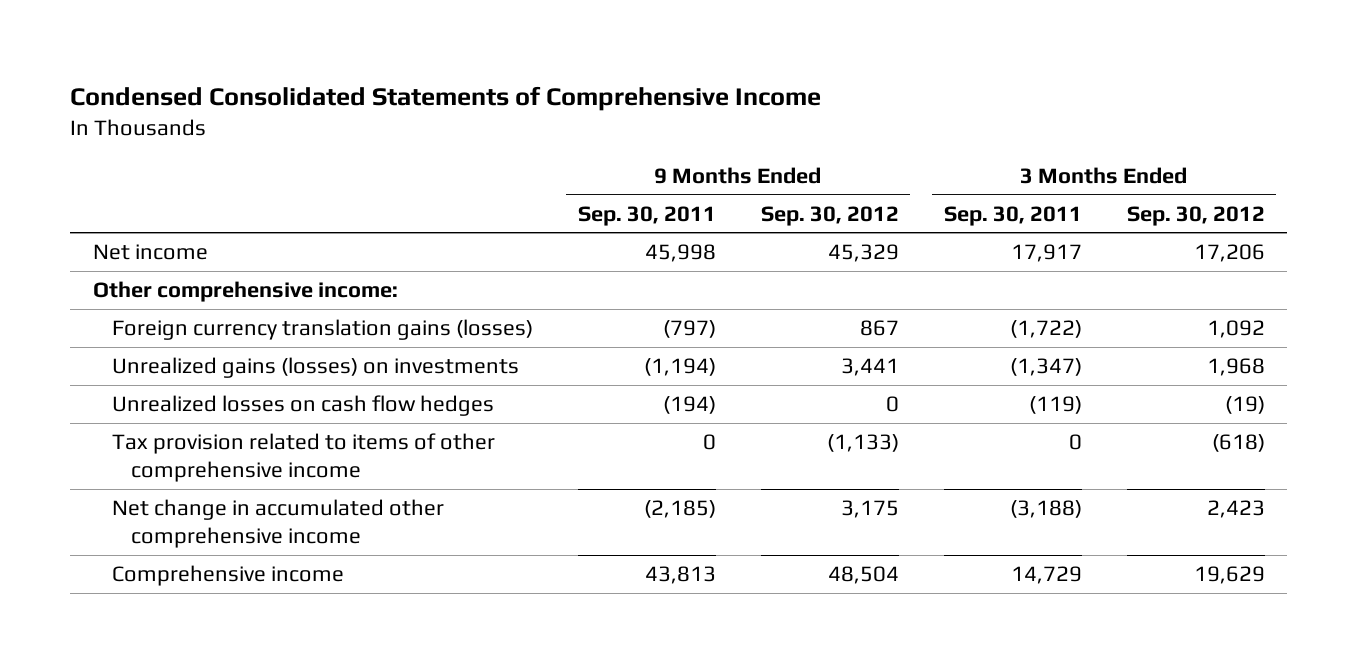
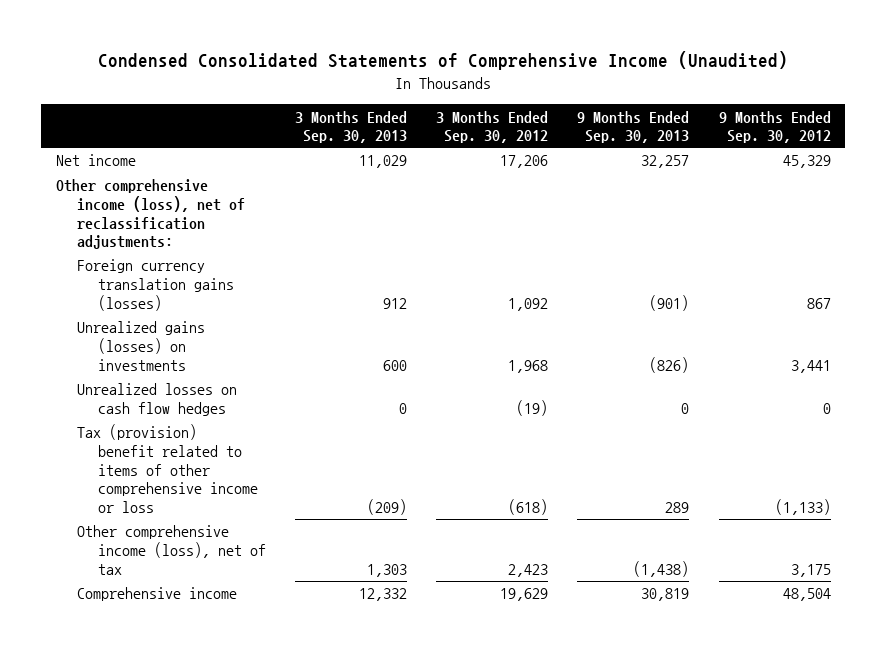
[70,85,822,111] Condensed Consolidated Statements of Comprehensive Income -> [98,51,789,71] Condensed Consolidated Statements of Comprehensive Income (Unaudited)
[577,205,716,226] Sep. 30, 2011 -> none
[943,205,1082,226] Sep. 30, 2011 -> none
none -> [294,110,407,144] 3 Months Ended Sep. 30, 2013
none -> [577,110,690,144] 9 Months Ended Sep. 30, 2013
[92,281,398,303] Other comprehensive income: -> none
none -> [56,179,245,250] Other comprehensive income (loss), net of reclassification adjustments:
[111,433,495,483] Tax provision related to items of other comprehensive income -> [76,424,258,514] Tax (provision) benefit related to items of other comprehensive income or loss
[111,499,444,549] Net change in accumulated other comprehensive income -> [76,525,266,575] Other comprehensive income (loss), net of tax

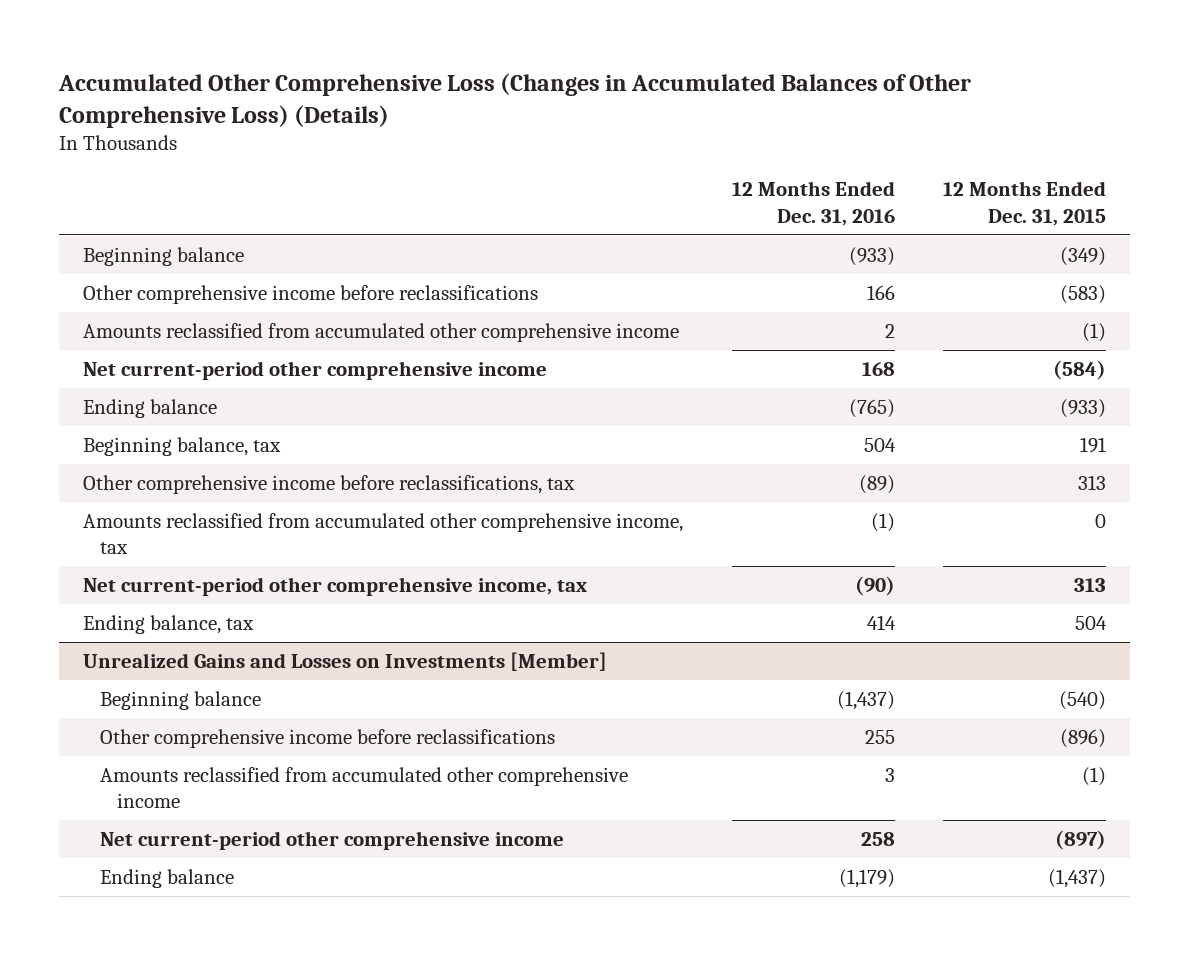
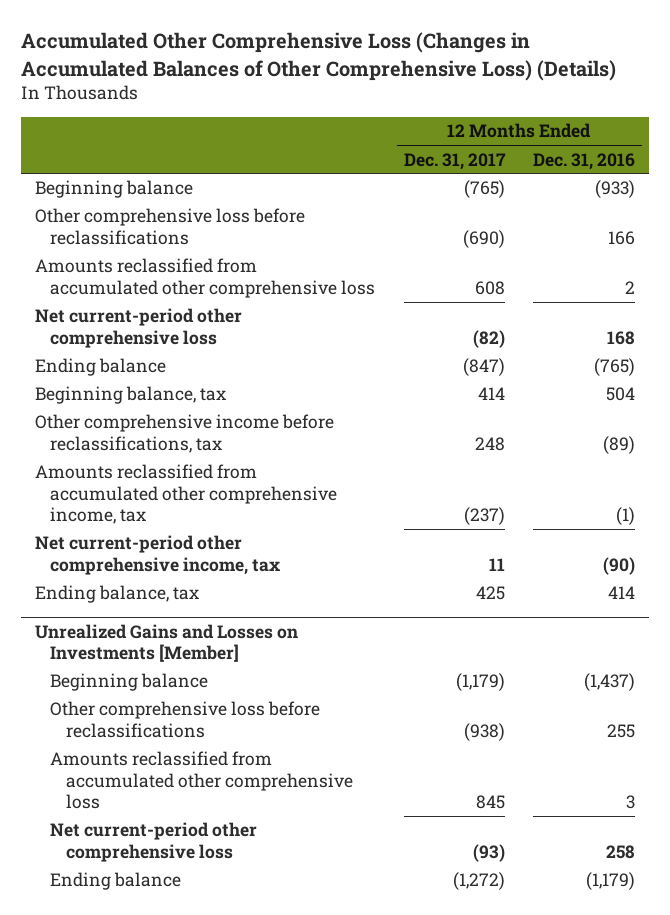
[942,181,1106,226] 12 Months Ended Dec. 31, 2015 -> none
none -> [403,152,506,170] Dec. 31, 2017
[83,284,539,304] Other comprehensive income before reclassifications -> [35,208,306,245] Other comprehensive loss before reclassifications
[83,322,680,342] Amounts reclassified from accumulated other comprehensive income -> [35,258,376,298] Amounts reclassified from accumulated other comprehensive loss
[83,360,548,380] Net current-period other comprehensive income -> [35,308,243,348] Net current-period other comprehensive loss
[100,728,556,748] Other comprehensive income before reclassifications -> [50,701,321,738] Other comprehensive loss before reclassifications
[100,766,629,809] Amounts reclassified from accumulated other comprehensive income -> [50,751,353,810] Amounts reclassified from accumulated other comprehensive loss
[100,830,565,850] Net current-period other comprehensive income -> [50,822,258,862] Net current-period other comprehensive loss

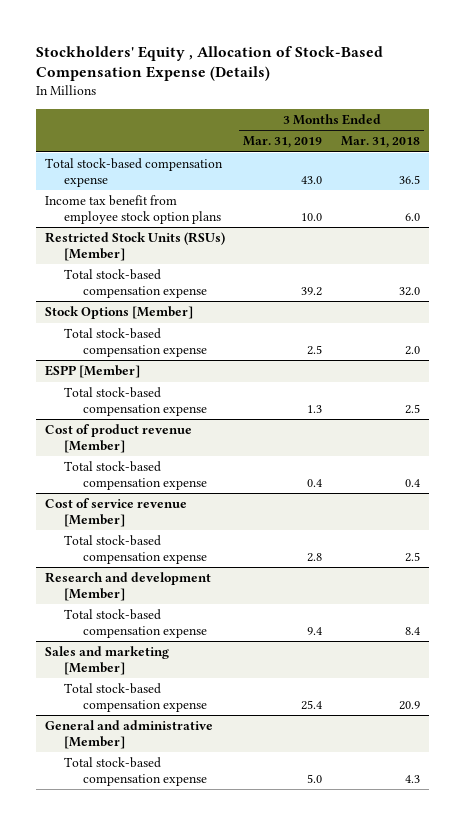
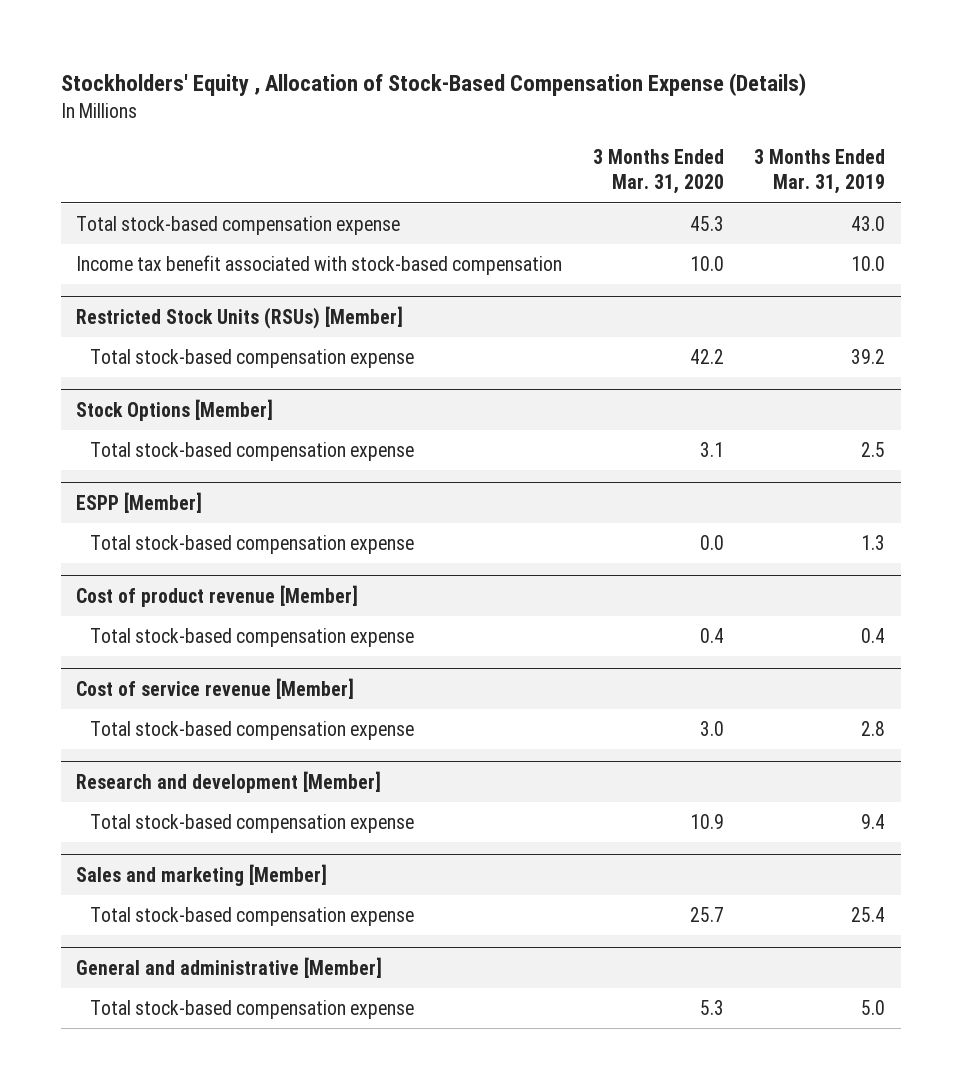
[340,136,420,149] Mar. 31, 2018 -> none
none -> [592,149,724,195] 3 Months Ended Mar. 31, 2020
[45,195,222,224] Income tax benefit from employee stock option plans -> [76,255,563,276] Income tax benefit associated with stock-based compensation

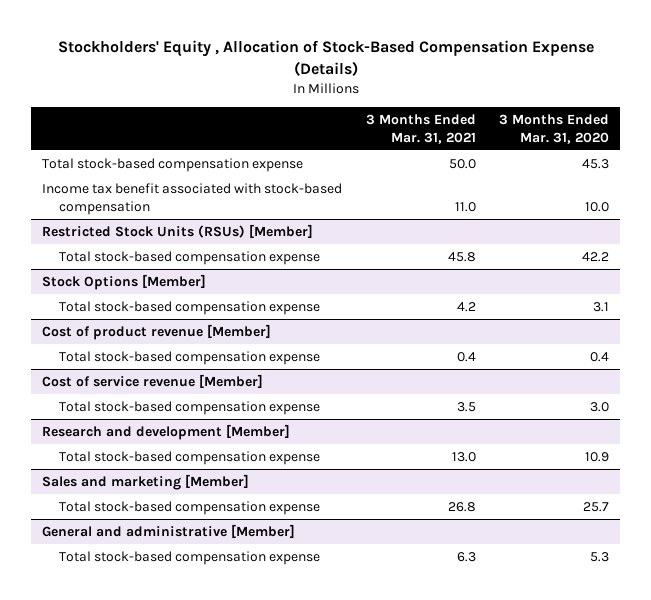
[754,149,886,195] 3 Months Ended Mar. 31, 2019 -> none
none -> [365,114,476,144] 3 Months Ended Mar. 31, 2021
[76,491,203,513] ESPP [Member] -> none
[90,535,415,555] Total stock-based compensation expense -> none

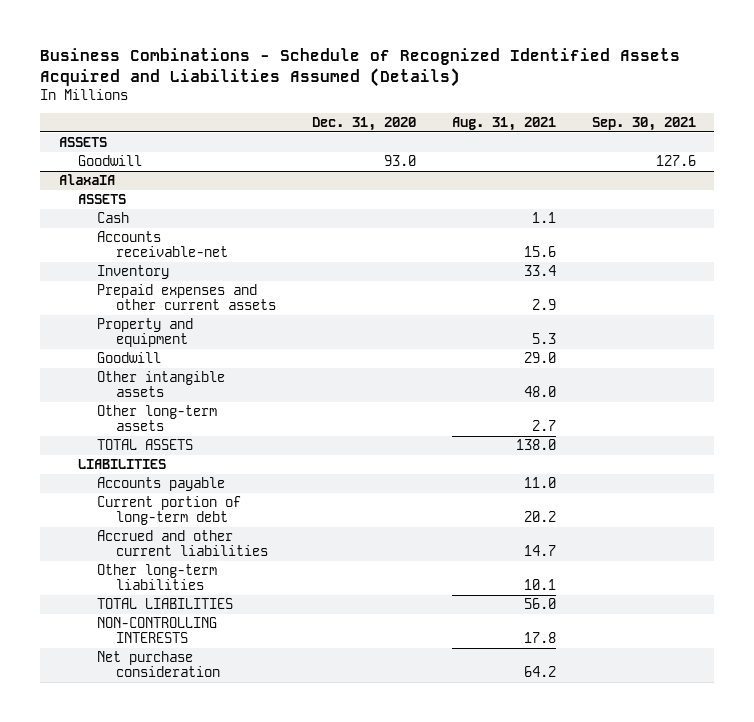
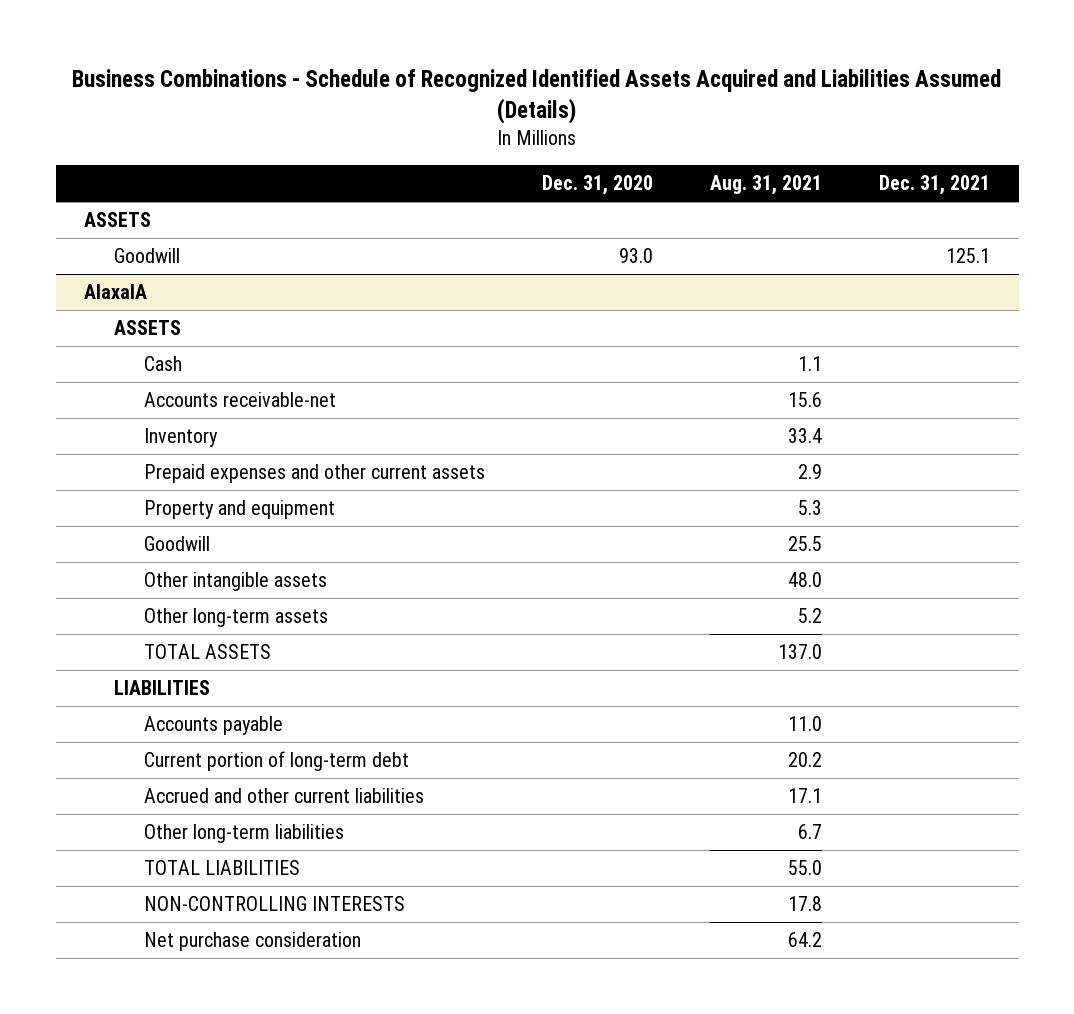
[591,117,696,132] Sep. 30, 2021 -> none
none -> [879,175,991,196] Dec. 31, 2021
[523,352,556,364] 29.0 -> [788,536,823,552] 25.5
[531,420,556,432] 2.7 -> [798,608,823,624] 5.2
[515,439,556,451] 138.0 -> [778,644,823,660] 137.0
[523,545,556,557] 14.7 -> [788,788,823,804] 17.1
[523,579,556,591] 10.1 -> [798,824,823,840] 6.7
[523,598,556,610] 56.0 -> [788,860,823,876] 55.0

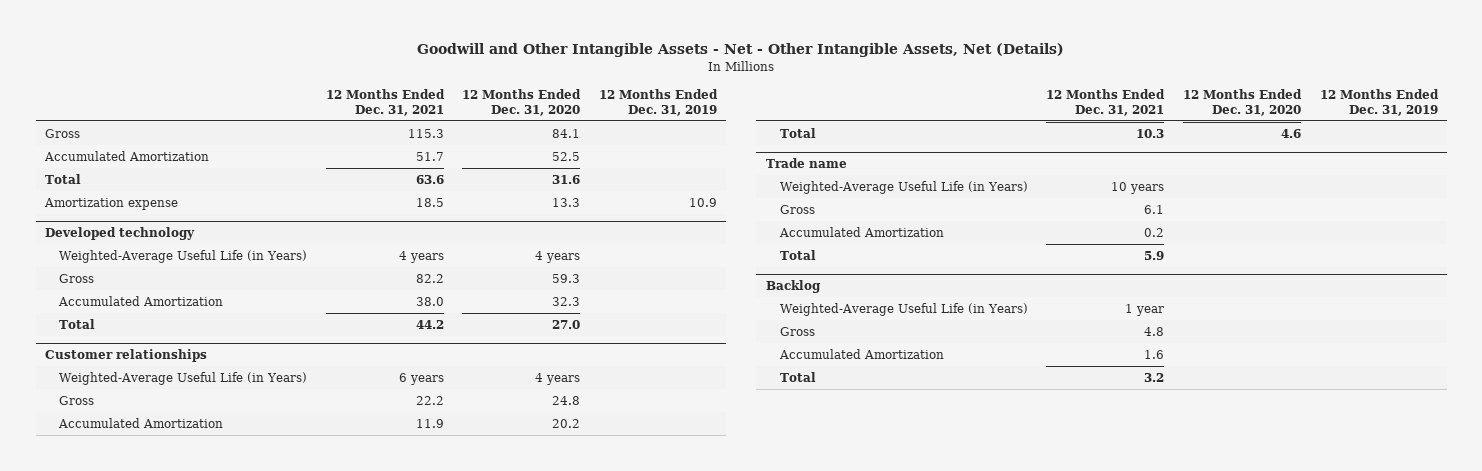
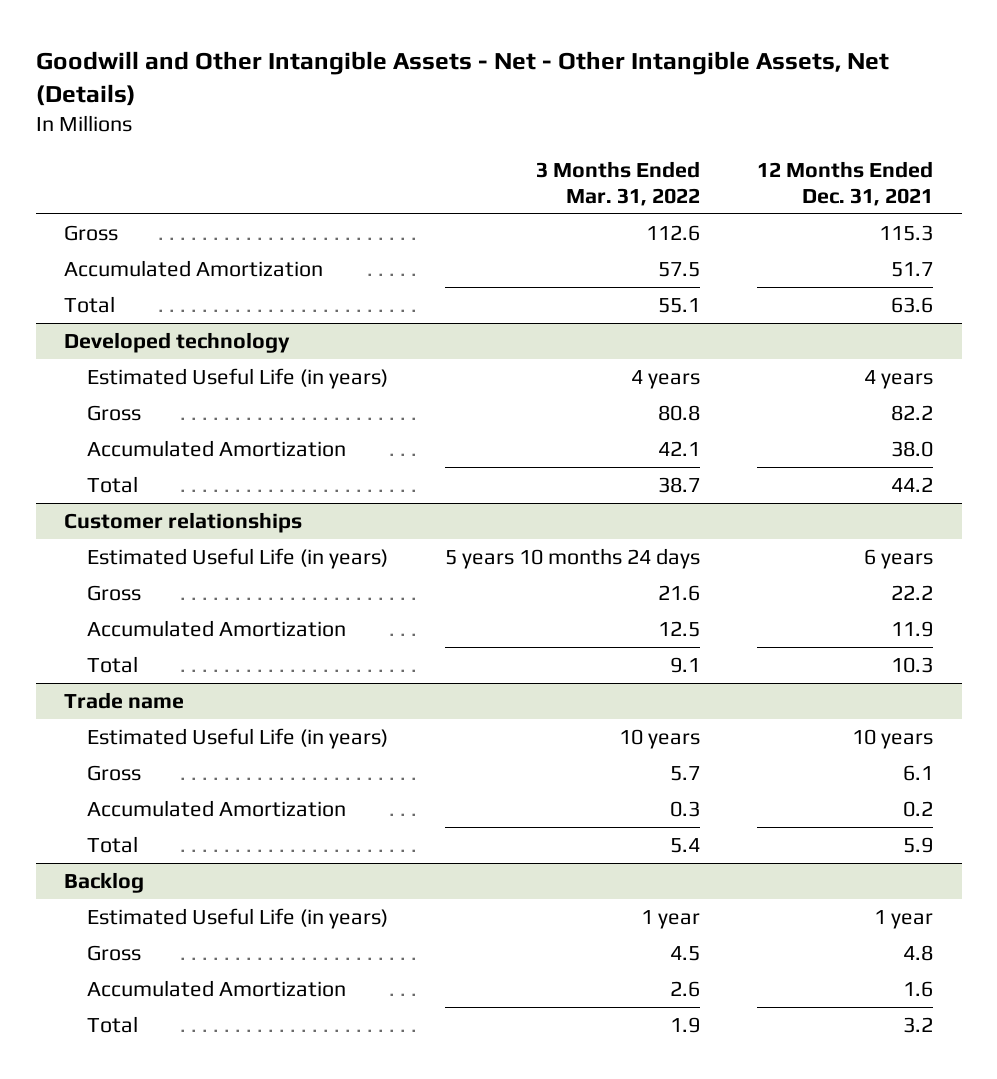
[462,88,582,116] 12 Months Ended Dec. 31, 2020 -> none
[598,88,718,116] 12 Months Ended Dec. 31, 2019 -> none
none -> [536,161,701,207] 3 Months Ended Mar. 31, 2022
[43,197,178,210] Amortization expense -> none
[58,249,307,263] Weighted-Average Useful Life (in Years) -> [87,367,389,389] Estimated Useful Life (in years)
[58,371,307,385] Weighted-Average Useful Life (in Years) -> [87,547,389,569] Estimated Useful Life (in years)
[779,180,1028,194] Weighted-Average Useful Life (in Years) -> [87,727,389,749] Estimated Useful Life (in years)
[779,302,1028,316] Weighted-Average Useful Life (in Years) -> [87,907,389,929] Estimated Useful Life (in years)

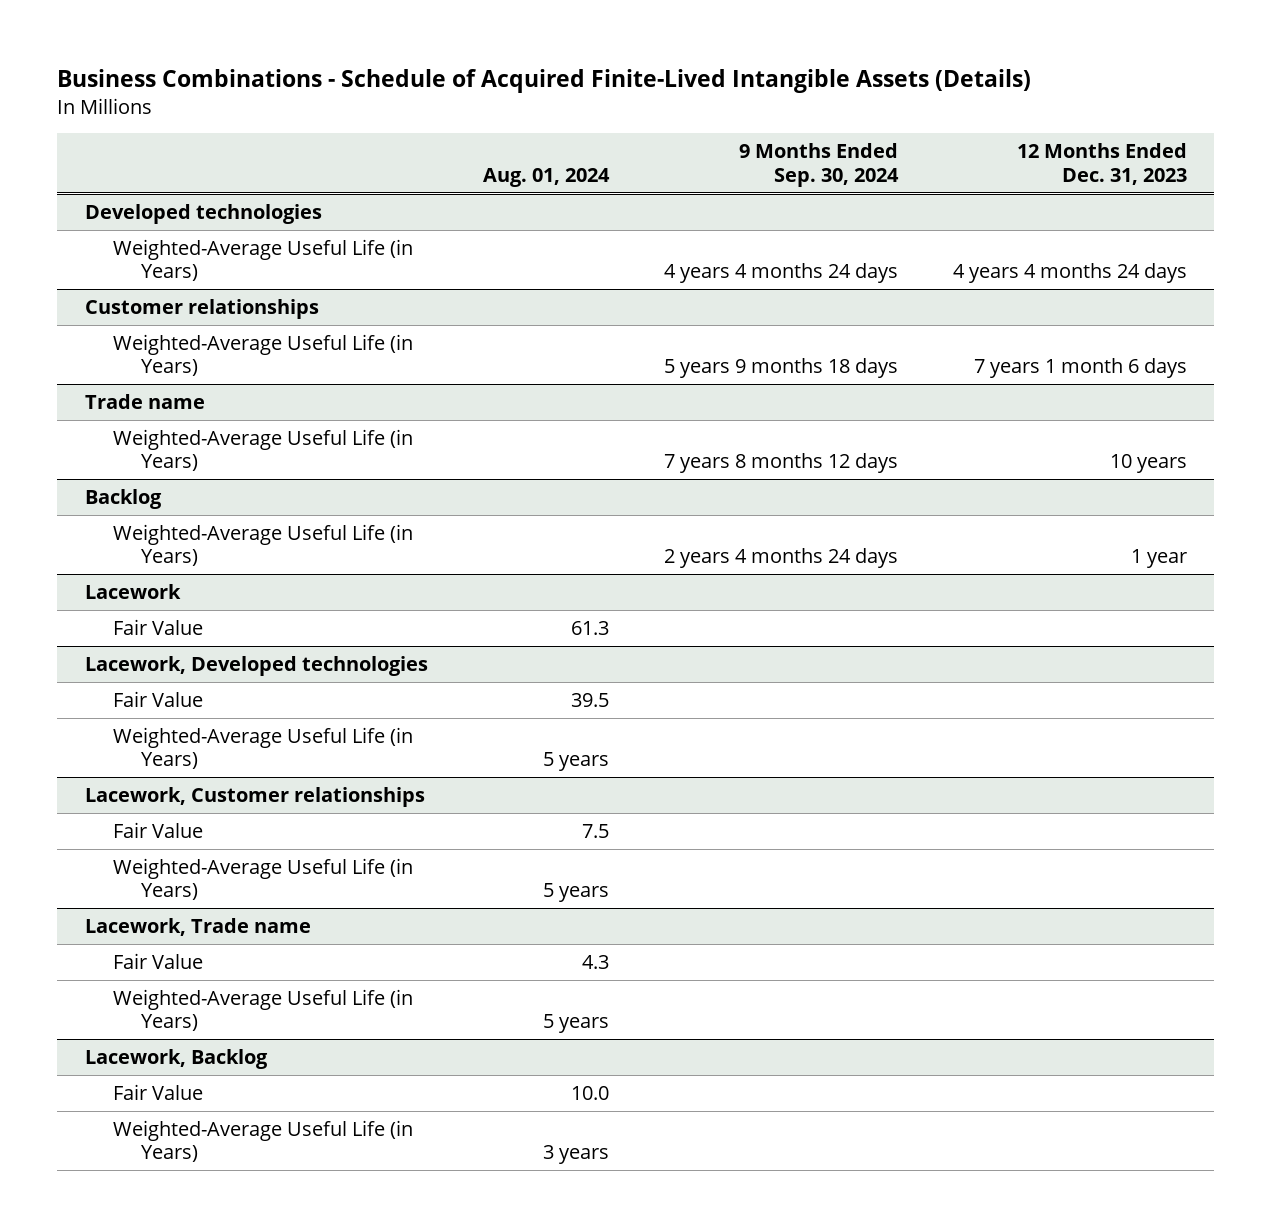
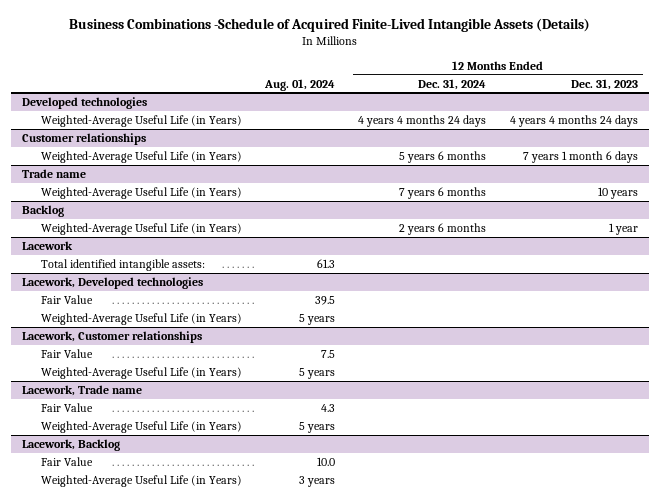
[56,69,1031,94] Business Combinations - Schedule of Acquired Finite-Lived Intangible Assets (Details) -> [69,18,591,33] Business Combinations -Schedule of Acquired Finite-Lived Intangible Assets (Details)
[738,143,899,187] 9 Months Ended Sep. 30, 2024 -> none
none -> [418,78,487,90] Dec. 31, 2024
[112,618,203,635] Fair Value -> [40,258,205,271] Total identified intangible assets:

